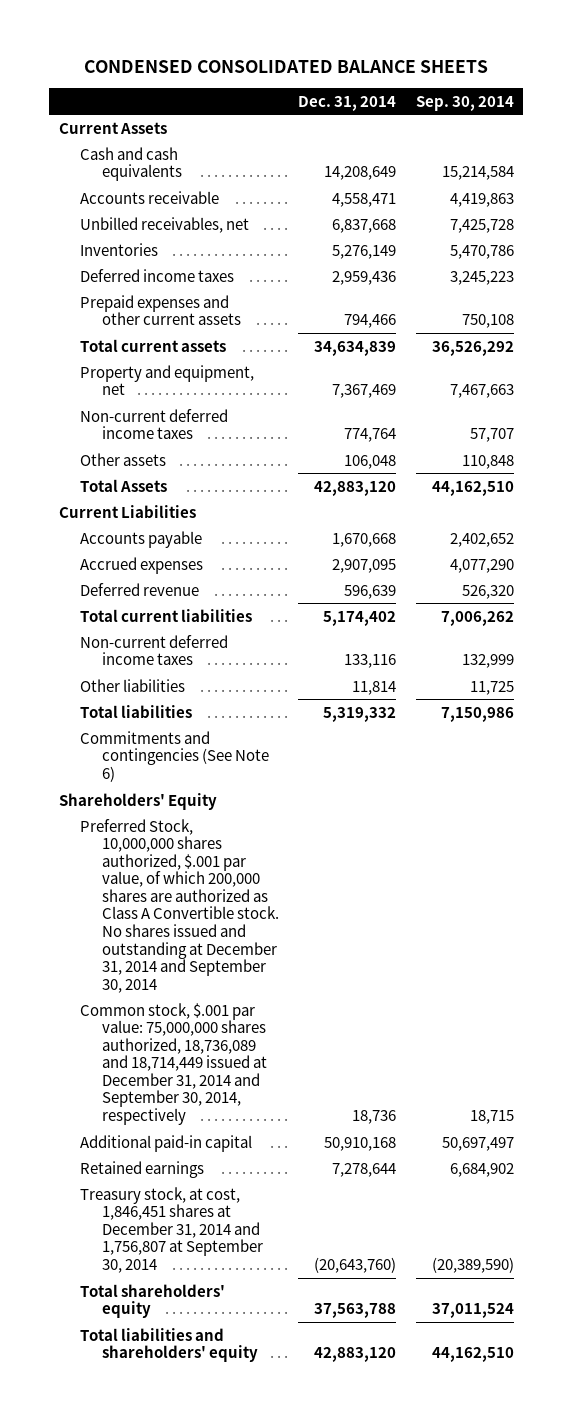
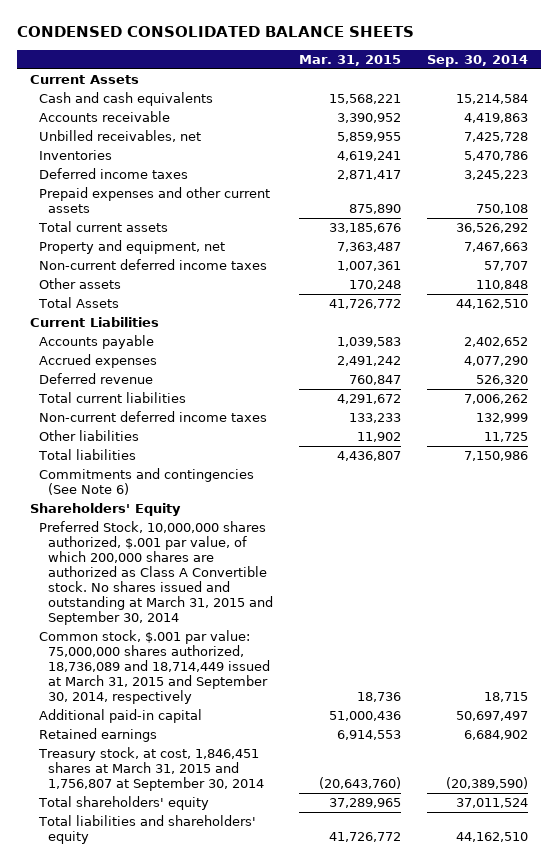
[298,95,397,111] Dec. 31, 2014 -> none
none -> [298,54,401,66] Mar. 31, 2015
[80,818,279,993] Preferred Stock, 10,000,000 shares authorized, $.001 par value, of which 200,000 shares are authorized as Class A Convertible stock. No shares issued and outstanding at December 31, 2014 and September 30, 2014 -> [39,521,274,626] Preferred Stock, 10,000,000 shares authorized, $.001 par value, of which 200,000 shares are authorized as Class A Convertible stock. No shares issued and outstanding at March 31, 2015 and September 30, 2014
[80,1002,267,1125] Common stock, $.001 par value: 75,000,000 shares authorized, 18,736,089 and 18,714,449 issued at December 31, 2014 and September 30, 2014, respectively -> [39,630,271,705] Common stock, $.001 par value: 75,000,000 shares authorized, 18,736,089 and 18,714,449 issued at March 31, 2015 and September 30, 2014, respectively
[80,1186,263,1273] Treasury stock, at cost, 1,846,451 shares at December 31, 2014 and 1,756,807 at September 30, 2014 -> [38,747,265,792] Treasury stock, at cost, 1,846,451 shares at March 31, 2015 and 1,756,807 at September 30, 2014

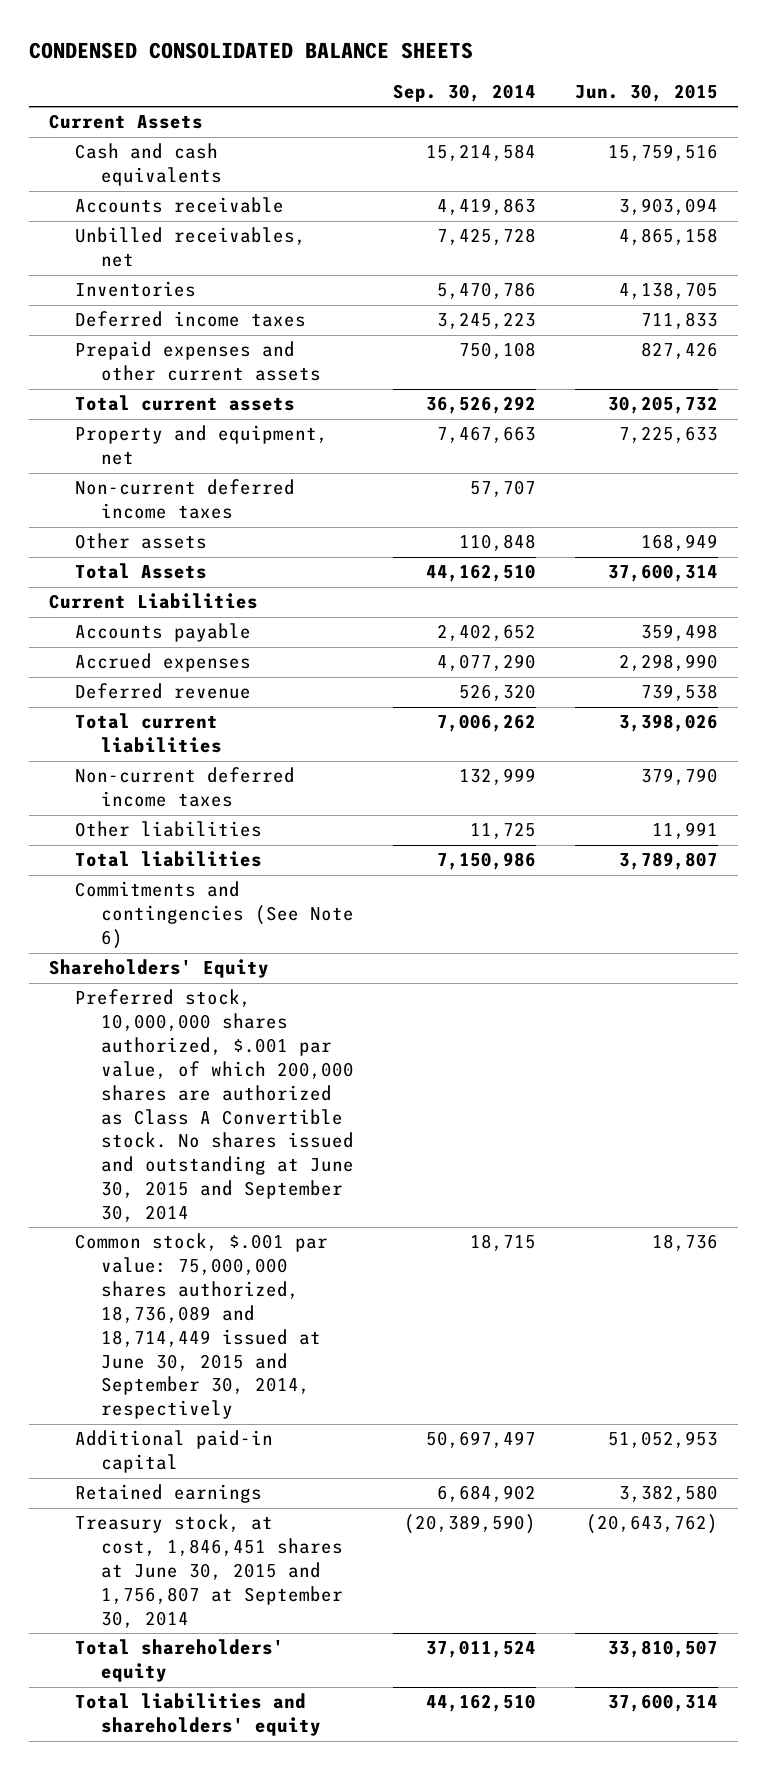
[298,54,401,66] Mar. 31, 2015 -> none
none -> [575,84,719,103] Jun. 30, 2015
[39,521,274,626] Preferred Stock, 10,000,000 shares authorized, $.001 par value, of which 200,000 shares are authorized as Class A Convertible stock. No shares issued and outstanding at March 31, 2015 and September 30, 2014 -> [74,989,355,1222] Preferred stock, 10,000,000 shares authorized, $.001 par value, of which 200,000 shares are authorized as Class A Convertible stock. No shares issued and outstanding at June 30, 2015 and September 30, 2014
[39,630,271,705] Common stock, $.001 par value: 75,000,000 shares authorized, 18,736,089 and 18,714,449 issued at March 31, 2015 and September 30, 2014, respectively -> [74,1233,328,1420] Common stock, $.001 par value: 75,000,000 shares authorized, 18,736,089 and 18,714,449 issued at June 30, 2015 and September 30, 2014, respectively
[38,747,265,792] Treasury stock, at cost, 1,846,451 shares at March 31, 2015 and 1,756,807 at September 30, 2014 -> [74,1514,344,1628] Treasury stock, at cost, 1,846,451 shares at June 30, 2015 and 1,756,807 at September 30, 2014

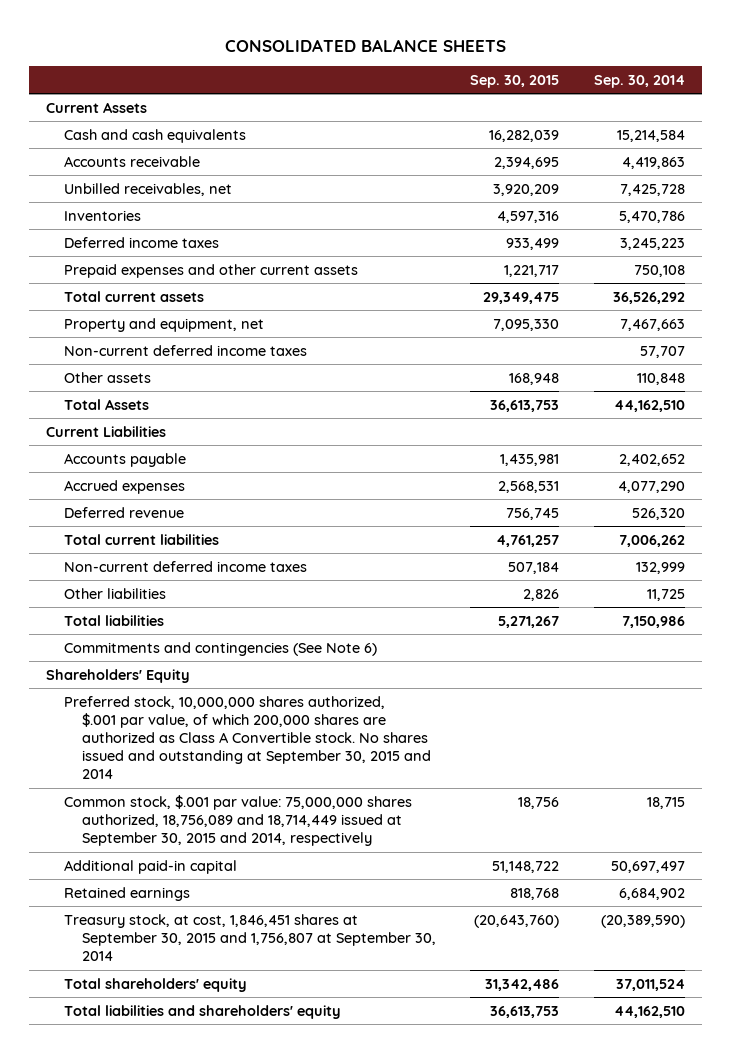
[29,41,474,59] CONDENSED CONSOLIDATED BALANCE SHEETS -> [224,38,506,52] CONSOLIDATED BALANCE SHEETS
[575,84,719,103] Jun. 30, 2015 -> none
none -> [470,74,560,88] Sep. 30, 2015
[74,989,355,1222] Preferred stock, 10,000,000 shares authorized, $.001 par value, of which 200,000 shares are authorized as Class A Convertible stock. No shares issued and outstanding at June 30, 2015 and September 30, 2014 -> [63,695,431,780] Preferred stock, 10,000,000 shares authorized, $.001 par value, of which 200,000 shares are authorized as Class A Convertible stock. No shares issued and outstanding at September 30, 2015 and 2014
[74,1233,328,1420] Common stock, $.001 par value: 75,000,000 shares authorized, 18,736,089 and 18,714,449 issued at June 30, 2015 and September 30, 2014, respectively -> [63,794,412,847] Common stock, $.001 par value: 75,000,000 shares authorized, 18,756,089 and 18,714,449 issued at September 30, 2015 and 2014, respectively
[74,1514,344,1628] Treasury stock, at cost, 1,846,451 shares at June 30, 2015 and 1,756,807 at September 30, 2014 -> [63,913,436,962] Treasury stock, at cost, 1,846,451 shares at September 30, 2015 and 1,756,807 at September 30, 2014

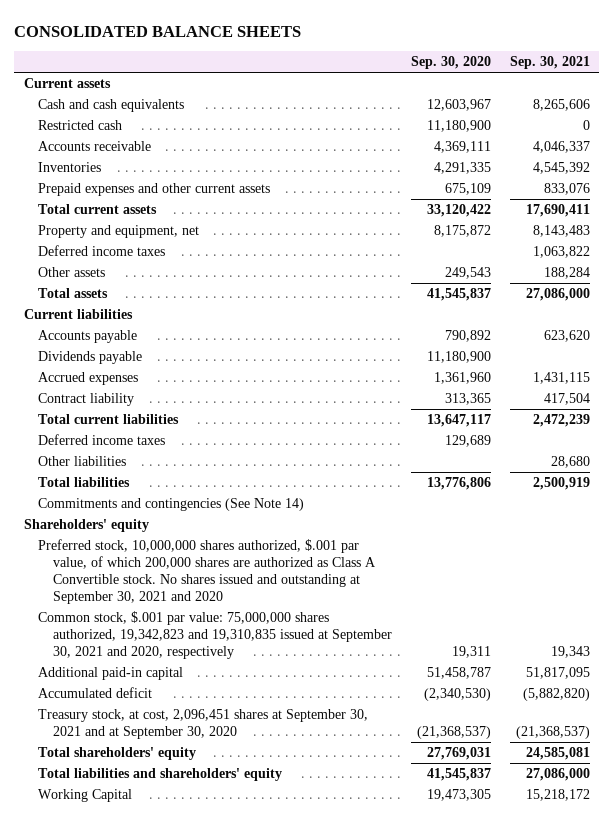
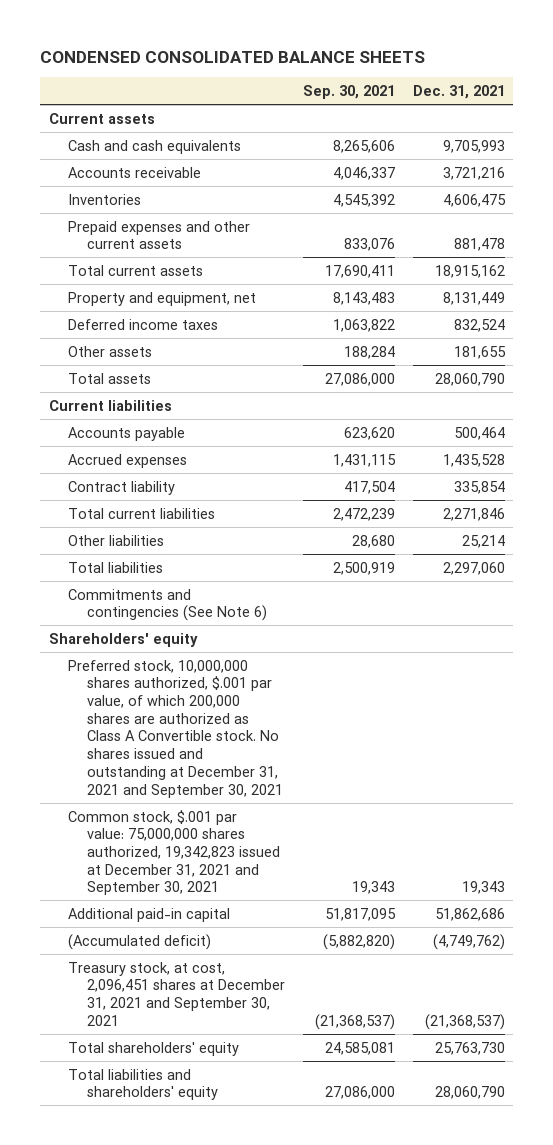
[14,25,302,37] CONSOLIDATED BALANCE SHEETS -> [40,50,426,63] CONDENSED CONSOLIDATED BALANCE SHEETS
[410,56,491,70] Sep. 30, 2020 -> none
none -> [412,84,505,99] Dec. 31, 2021
[38,120,123,131] Restricted cash -> none
[38,351,143,365] Dividends payable -> none
[38,434,166,446] Deferred income taxes -> none
[38,498,305,512] Commitments and contingencies (See Note 14) -> [67,588,268,622] Commitments and contingencies (See Note 6)
[38,539,376,605] Preferred stock, 10,000,000 shares authorized, $.001 par value, of which 200,000 shares are authorized as Class A Convertible stock. No shares issued and outstanding at September 30, 2021 and 2020 -> [67,659,284,798] Preferred stock, 10,000,000 shares authorized, $.001 par value, of which 200,000 shares are authorized as Class A Convertible stock. No shares issued and outstanding at December 31, 2021 and September 30, 2021
[38,611,392,660] Common stock, $.001 par value: 75,000,000 shares authorized, 19,342,823 and 19,310,835 issued at September 30, 2021 and 2020, respectively -> [67,809,281,896] Common stock, $.001 par value: 75,000,000 shares authorized, 19,342,823 issued at December 31, 2021 and September 30, 2021
[38,687,153,699] Accumulated deficit -> [67,933,211,950] (Accumulated deficit)
[38,709,369,740] Treasury stock, at cost, 2,096,451 shares at September 30, 2021 and at September 30, 2020 -> [67,961,286,1026] Treasury stock, at cost, 2,096,451 shares at December 31, 2021 and September 30, 2021
[38,789,133,803] Working Capital -> none

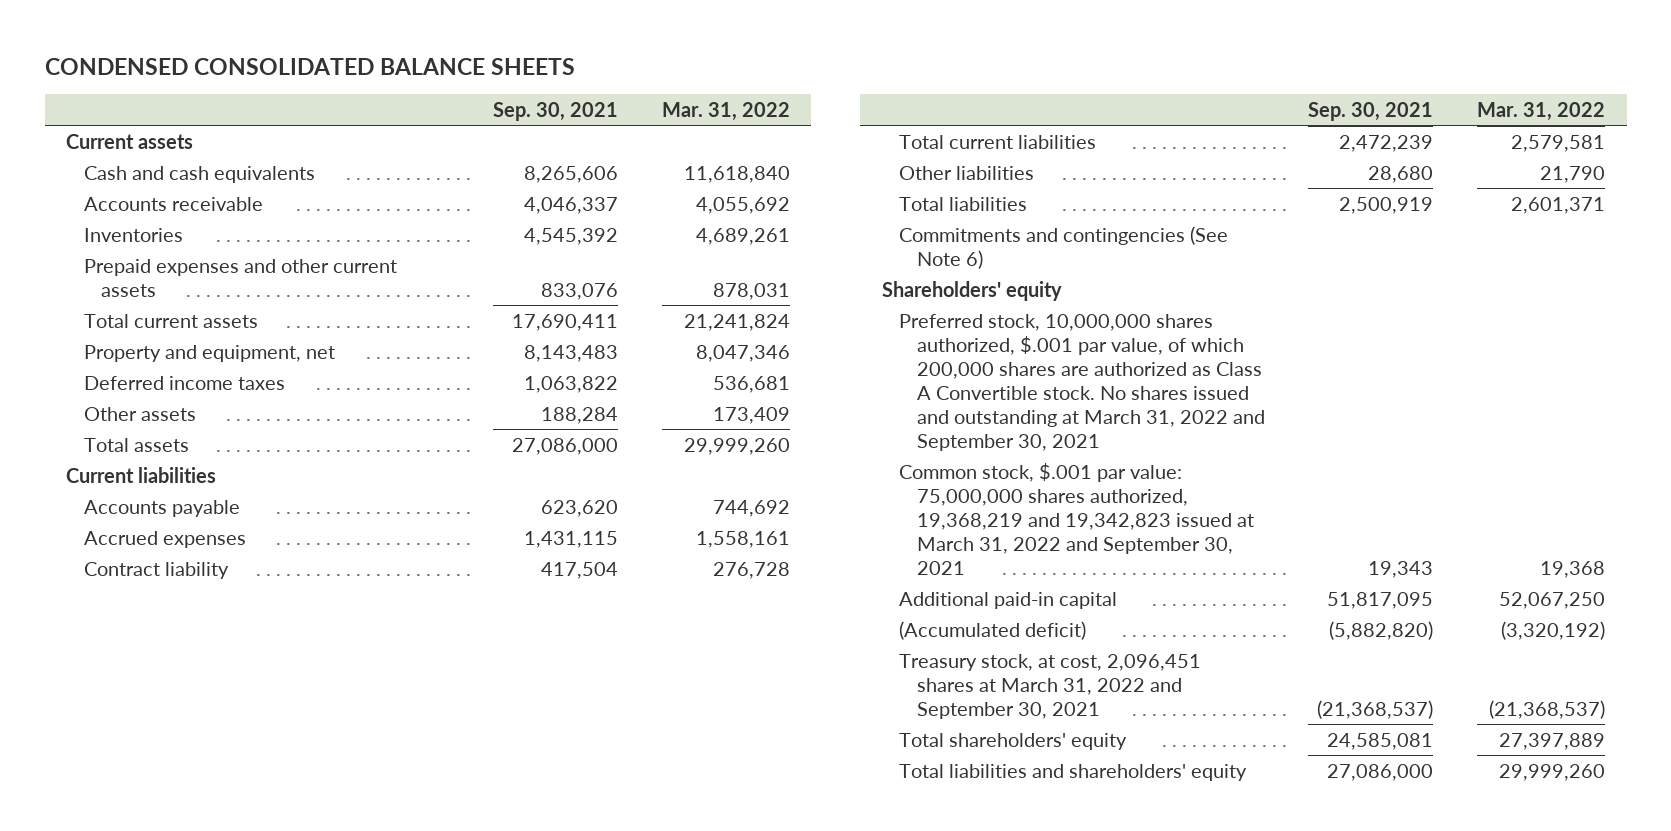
[412,84,505,99] Dec. 31, 2021 -> none
none -> [661,101,790,121] Mar. 31, 2022
[67,659,284,798] Preferred stock, 10,000,000 shares authorized, $.001 par value, of which 200,000 shares are authorized as Class A Convertible stock. No shares issued and outstanding at December 31, 2021 and September 30, 2021 -> [899,313,1265,451] Preferred stock, 10,000,000 shares authorized, $.001 par value, of which 200,000 shares are authorized as Class A Convertible stock. No shares issued and outstanding at March 31, 2022 and September 30, 2021
[67,809,281,896] Common stock, $.001 par value: 75,000,000 shares authorized, 19,342,823 issued at December 31, 2021 and September 30, 2021 -> [899,462,1254,575] Common stock, $.001 par value: 75,000,000 shares authorized, 19,368,219 and 19,342,823 issued at March 31, 2022 and September 30, 2021
[67,961,286,1026] Treasury stock, at cost, 2,096,451 shares at December 31, 2021 and September 30, 2021 -> [899,653,1202,719] Treasury stock, at cost, 2,096,451 shares at March 31, 2022 and September 30, 2021

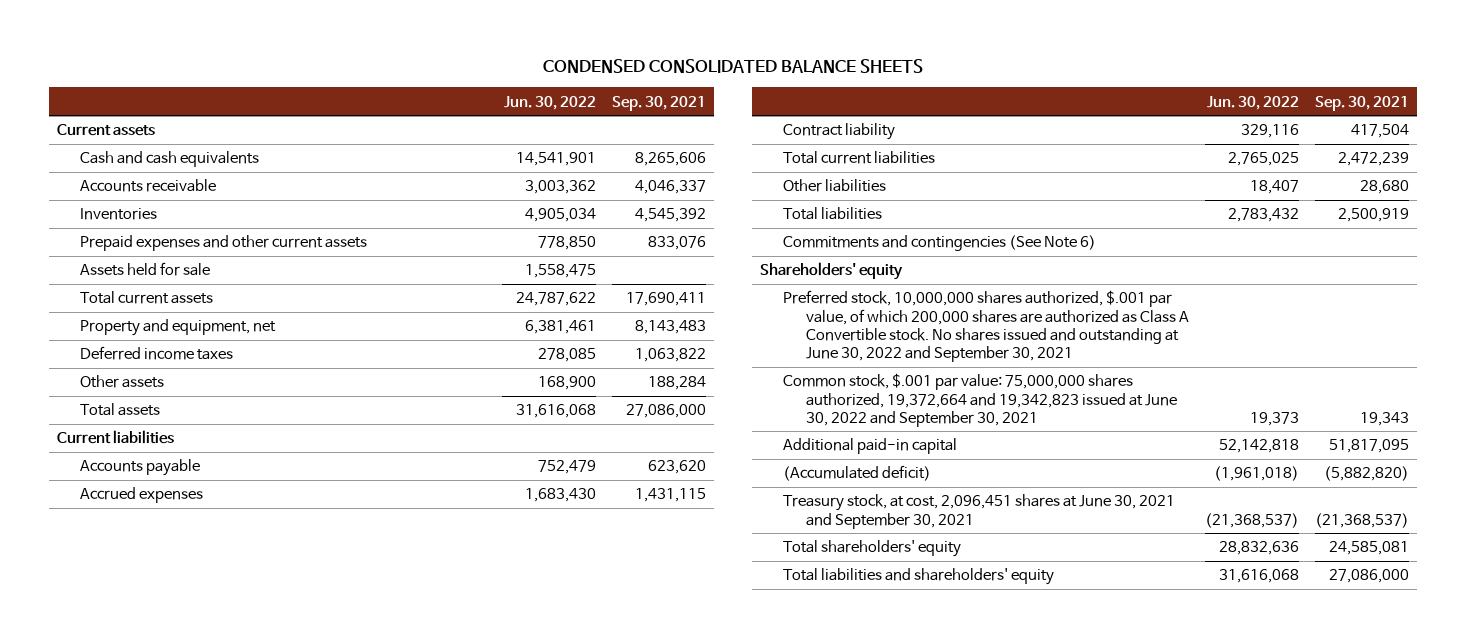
[661,101,790,121] Mar. 31, 2022 -> none
none -> [503,95,596,110] Jun. 30, 2022
none -> [79,262,210,277] Assets held for sale
[899,313,1265,451] Preferred stock, 10,000,000 shares authorized, $.001 par value, of which 200,000 shares are authorized as Class A Convertible stock. No shares issued and outstanding at March 31, 2022 and September 30, 2021 -> [782,290,1189,363] Preferred stock, 10,000,000 shares authorized, $.001 par value, of which 200,000 shares are authorized as Class A Convertible stock. No shares issued and outstanding at June 30, 2022 and September 30, 2021
[899,462,1254,575] Common stock, $.001 par value: 75,000,000 shares authorized, 19,368,219 and 19,342,823 issued at March 31, 2022 and September 30, 2021 -> [782,373,1177,427] Common stock, $.001 par value: 75,000,000 shares authorized, 19,372,664 and 19,342,823 issued at June 30, 2022 and September 30, 2021
[899,653,1202,719] Treasury stock, at cost, 2,096,451 shares at March 31, 2022 and September 30, 2021 -> [782,494,1175,529] Treasury stock, at cost, 2,096,451 shares at June 30, 2021 and September 30, 2021

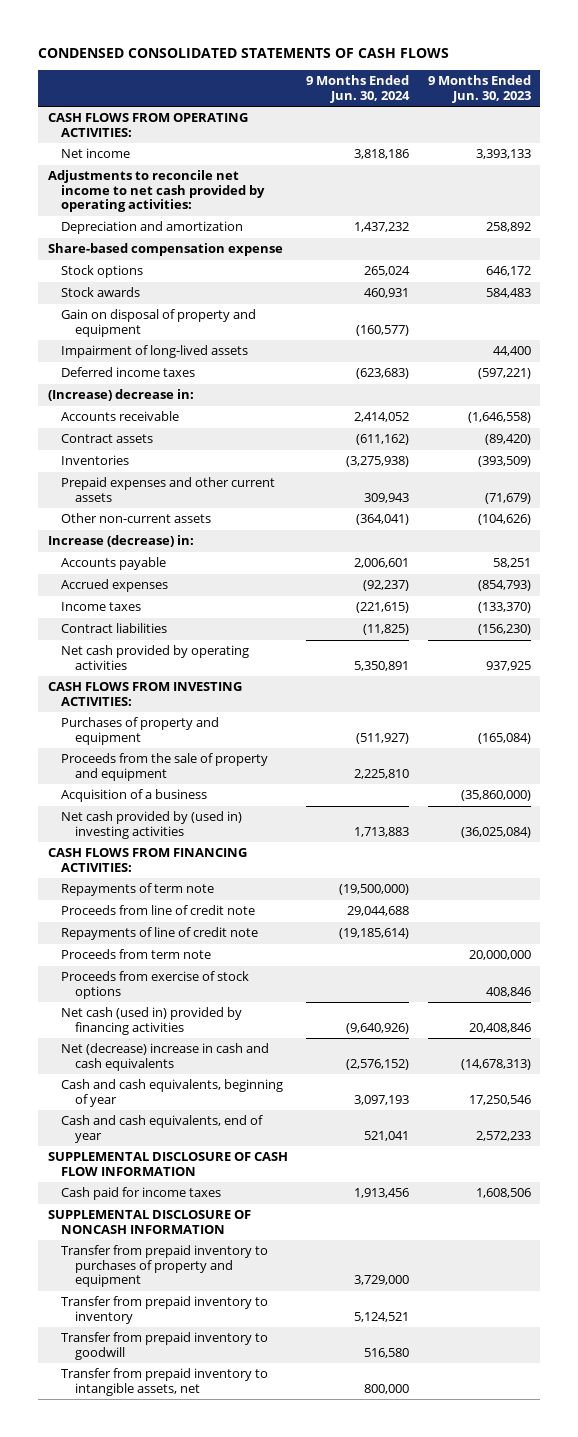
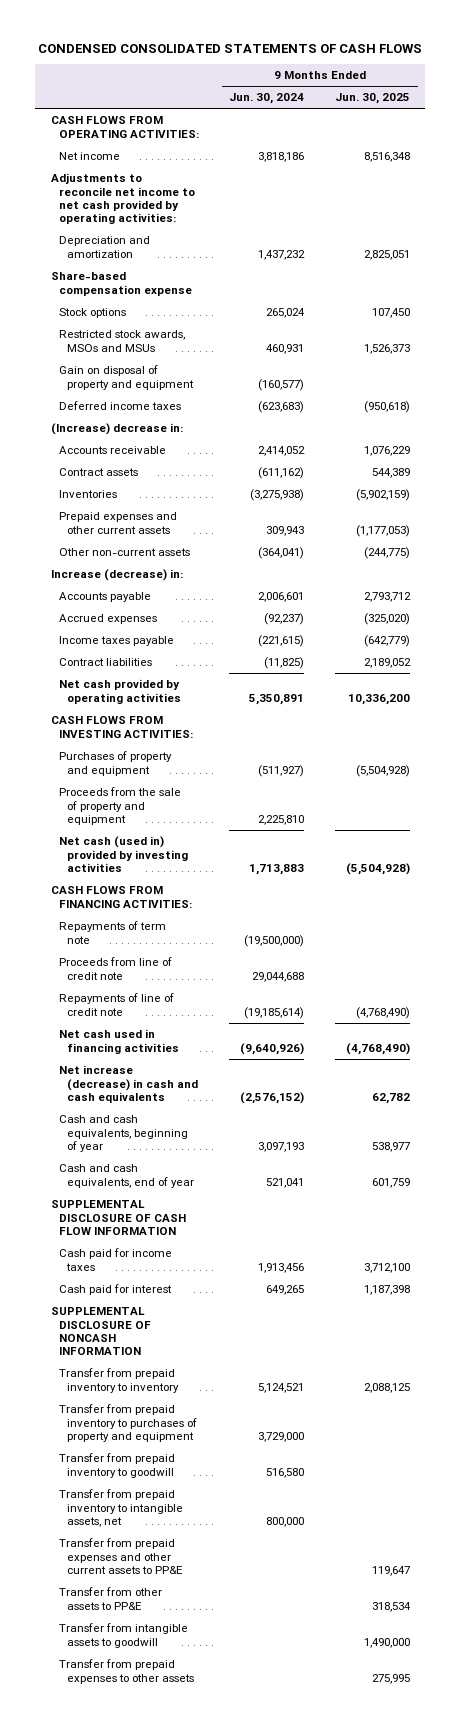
[427,75,531,103] 9 Months Ended Jun. 30, 2023 -> none
none -> [335,93,411,105] Jun. 30, 2025
[61,287,141,298] Stock awards -> [58,330,185,352] Restricted stock awards, MSOs and MSUs
[61,345,249,359] Impairment of long-lived assets -> none
[61,602,142,612] Income taxes -> [58,636,174,647] Income taxes payable
[61,789,208,803] Acquisition of a business -> none
[61,811,243,839] Net cash provided by (used in) investing activities -> [58,836,189,872] Net cash (used in) provided by investing activities
[61,949,212,960] Proceeds from term note -> none
[61,971,250,999] Proceeds from exercise of stock options -> none
[61,1007,243,1035] Net cash (used in) provided by financing activities -> [58,1029,180,1054] Net cash used in financing activities
[61,1043,270,1071] Net (decrease) increase in cash and cash equivalents -> [58,1065,199,1103] Net increase (decrease) in cash and cash equivalents
none -> [58,1284,172,1296] Cash paid for interest
[61,1245,269,1288] Transfer from prepaid inventory to purchases of property and equipment -> [58,1404,198,1442] Transfer from prepaid inventory to purchases of property and equipment
none -> [58,1538,184,1574] Transfer from prepaid expenses and other current assets to PP&E
none -> [58,1587,162,1610] Transfer from other assets to PP&E
none -> [58,1623,188,1648] Transfer from intangible assets to goodwill
none -> [58,1659,195,1684] Transfer from prepaid expenses to other assets

